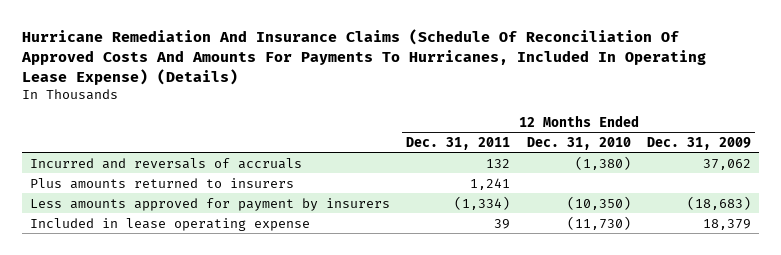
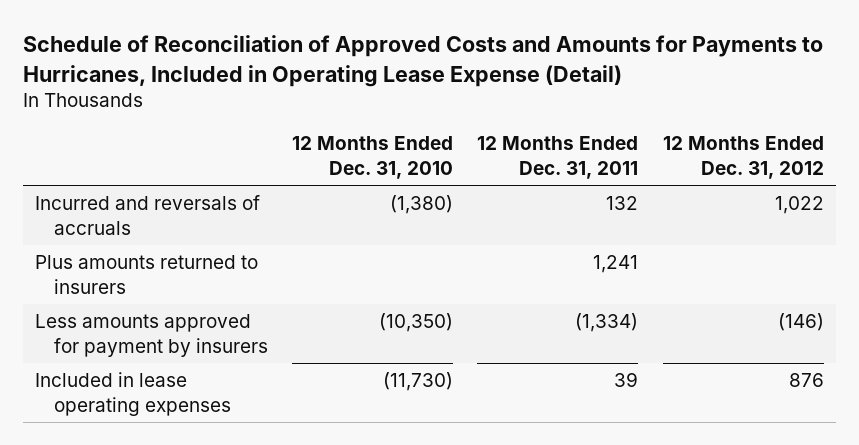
[21,29,707,85] Hurricane Remediation And Insurance Claims (Schedule Of Reconciliation Of Approved Costs And Amounts For Payments To Hurricanes, Included In Operating Lease Expense) (Details) -> [22,35,823,87] Schedule of Reconciliation of Approved Costs and Amounts for Payments to Hurricanes, Included in Operating Lease Expense (Detail)
[646,136,751,150] Dec. 31, 2009 -> none
none -> [662,136,824,179] 12 Months Ended Dec. 31, 2012
[30,217,311,231] Included in lease operating expense -> [35,372,231,416] Included in lease operating expenses

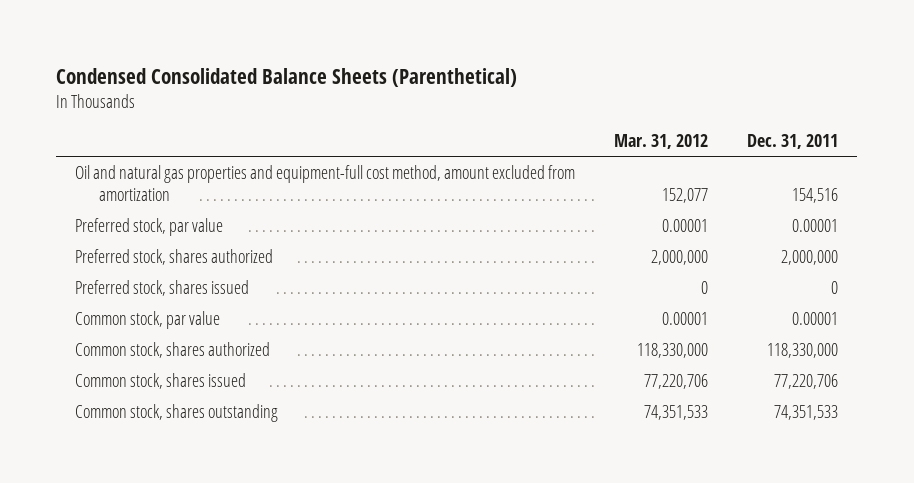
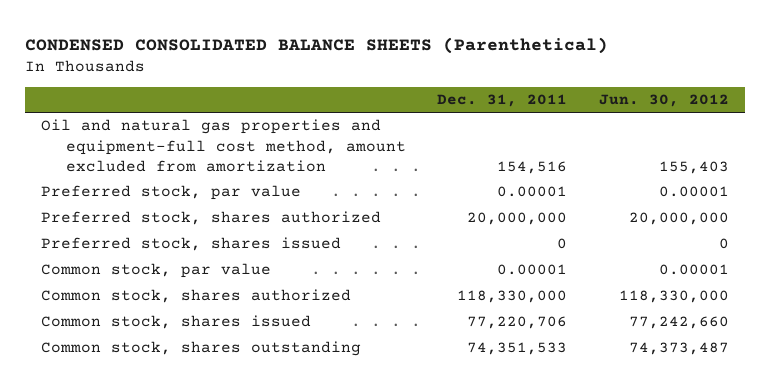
[56,67,518,87] Condensed Consolidated Balance Sheets (Parenthetical) -> [25,36,609,54] CONDENSED CONSOLIDATED BALANCE SHEETS (Parenthetical)
[614,134,709,150] Mar. 31, 2012 -> none
none -> [598,94,729,108] Jun. 30, 2012
[781,249,839,265] 2,000,000 -> [467,212,568,226] 20,000,000

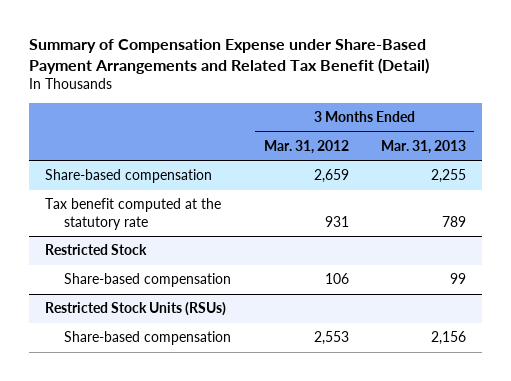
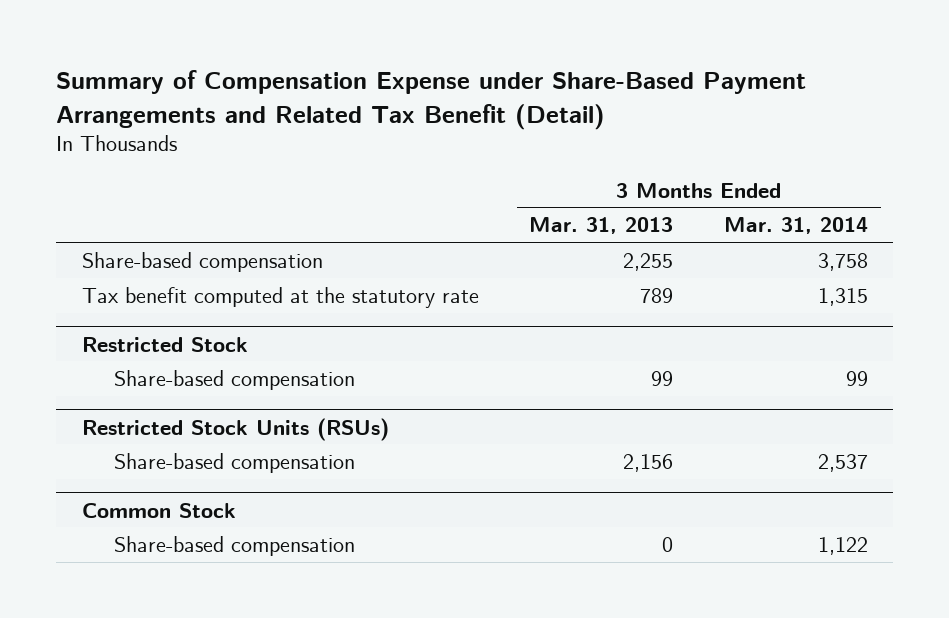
[263,139,349,154] Mar. 31, 2012 -> none
none -> [723,217,868,235] Mar. 31, 2014
none -> [81,502,236,518] Common Stock
none -> [114,535,356,556] Share-based compensation

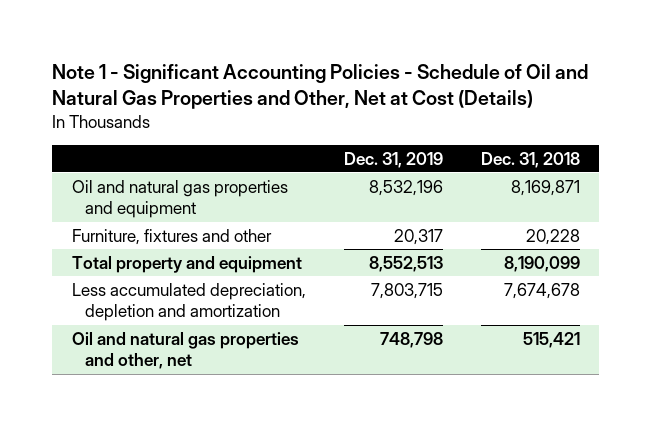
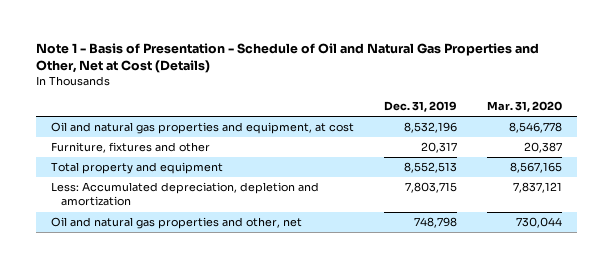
[52,63,589,109] Note 1 - Significant Accounting Policies - Schedule of Oil and Natural Gas Properties and Other, Net at Cost (Details) -> [35,42,539,74] Note 1 - Basis of Presentation - Schedule of Oil and Natural Gas Properties and Other, Net at Cost (Details)
[481,151,581,168] Dec. 31, 2018 -> none
none -> [486,101,562,113] Mar. 31, 2020
[71,179,288,219] Oil and natural gas properties and equipment -> [50,122,354,135] Oil and natural gas properties and equipment, at cost
[71,282,306,322] Less accumulated depreciation, depletion and amortization -> [50,182,319,207] Less: Accumulated depreciation, depletion and amortization

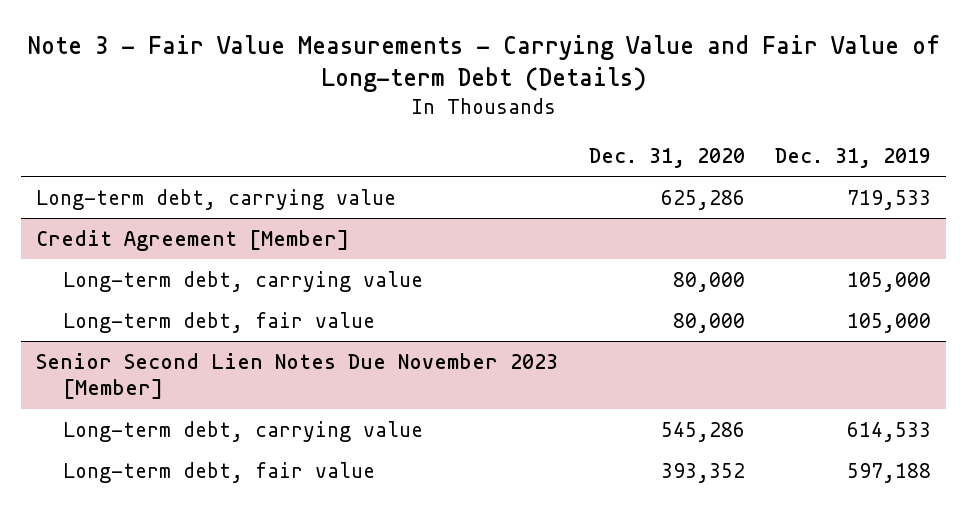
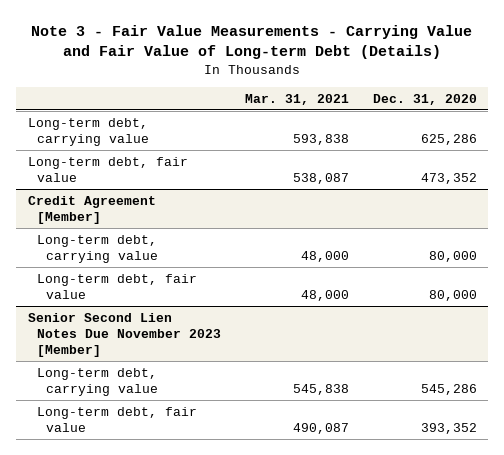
[774,147,931,168] Dec. 31, 2019 -> none
none -> [244,93,349,105] Mar. 31, 2021
none -> [27,156,188,182] Long-term debt, fair value

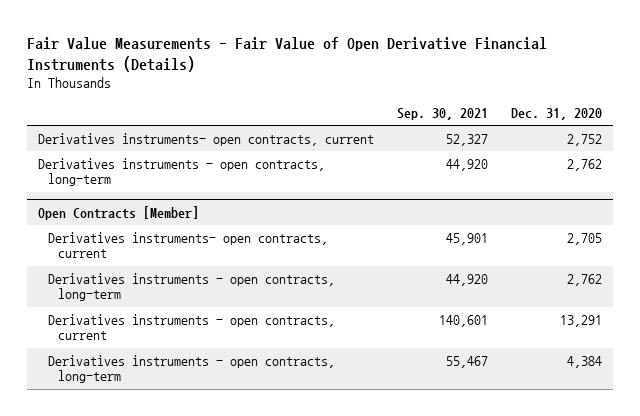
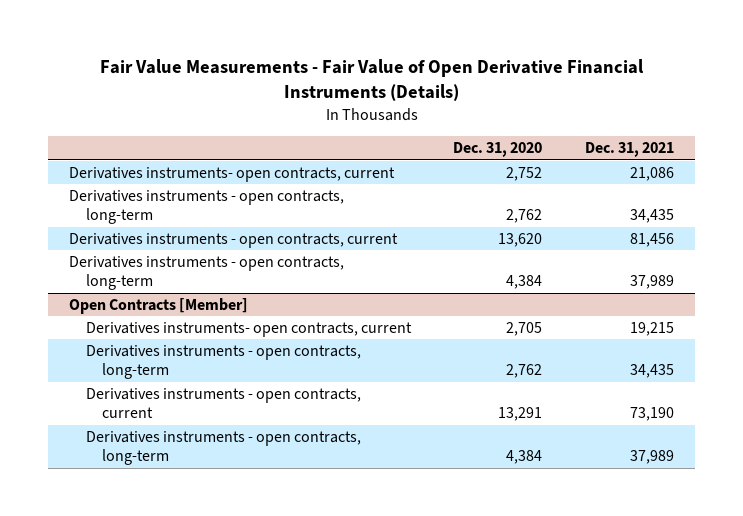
[396,108,488,121] Sep. 30, 2021 -> none
none -> [584,142,674,158] Dec. 31, 2021
none -> [69,233,399,249] Derivatives instruments - open contracts, current
none -> [69,256,345,291] Derivatives instruments - open contracts, long-term

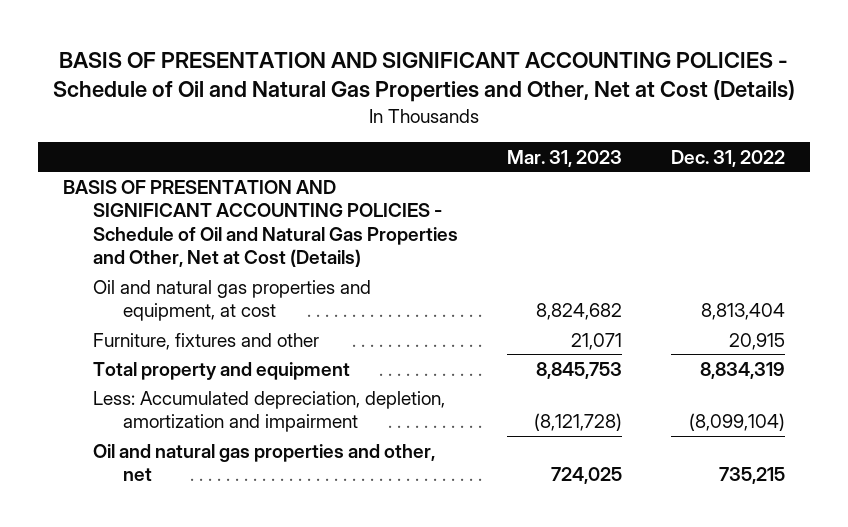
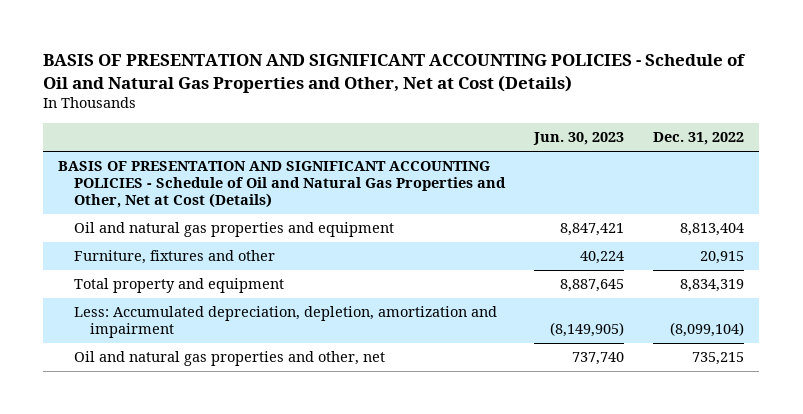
[507,149,623,167] Mar. 31, 2023 -> none
none -> [533,132,625,146] Jun. 30, 2023
[92,279,371,322] Oil and natural gas properties and equipment, at cost -> [74,222,395,238] Oil and natural gas properties and equipment

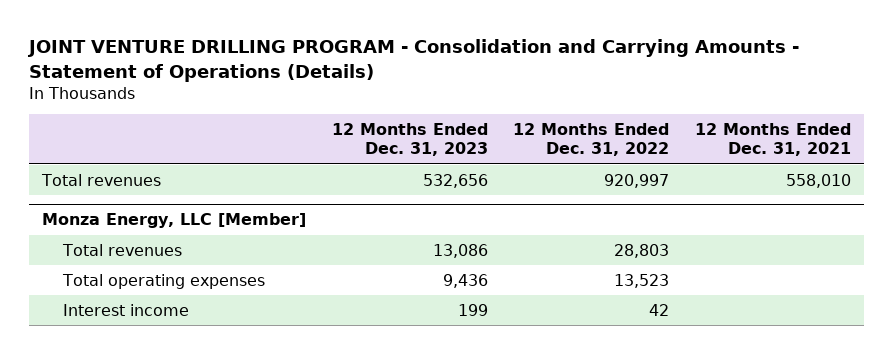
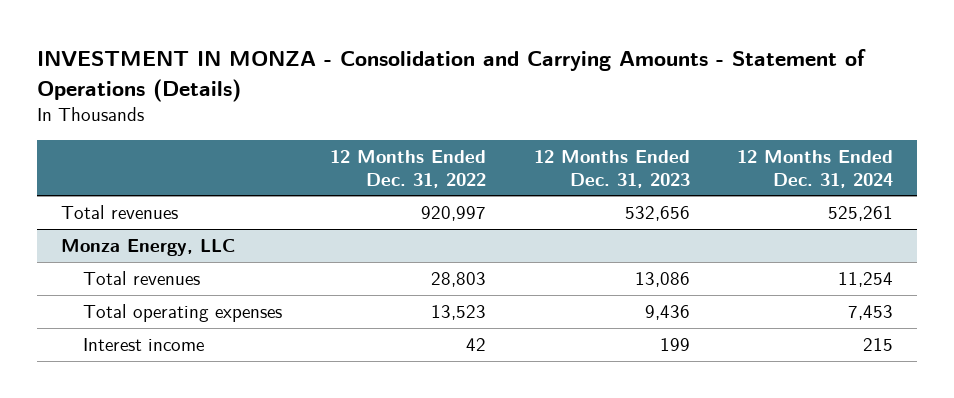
[27,39,800,82] JOINT VENTURE DRILLING PROGRAM - Consolidation and Carrying Amounts - Statement of Operations (Details) -> [36,49,866,102] INVESTMENT IN MONZA - Consolidation and Carrying Amounts - Statement of Operations (Details)
[694,123,851,157] 12 Months Ended Dec. 31, 2021 -> none
none -> [737,149,894,188] 12 Months Ended Dec. 31, 2024
[41,213,306,229] Monza Energy, LLC [Member] -> [60,238,235,256] Monza Energy, LLC

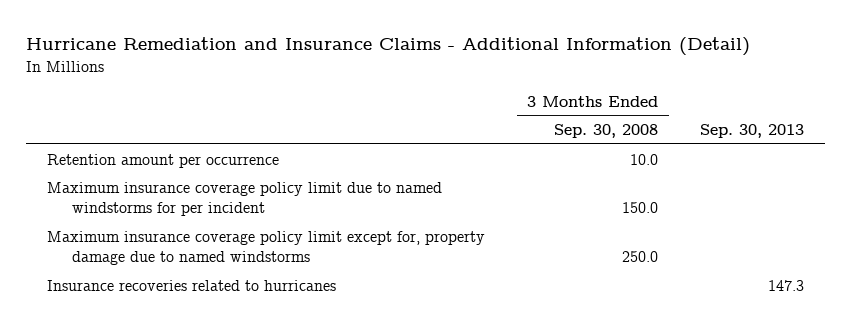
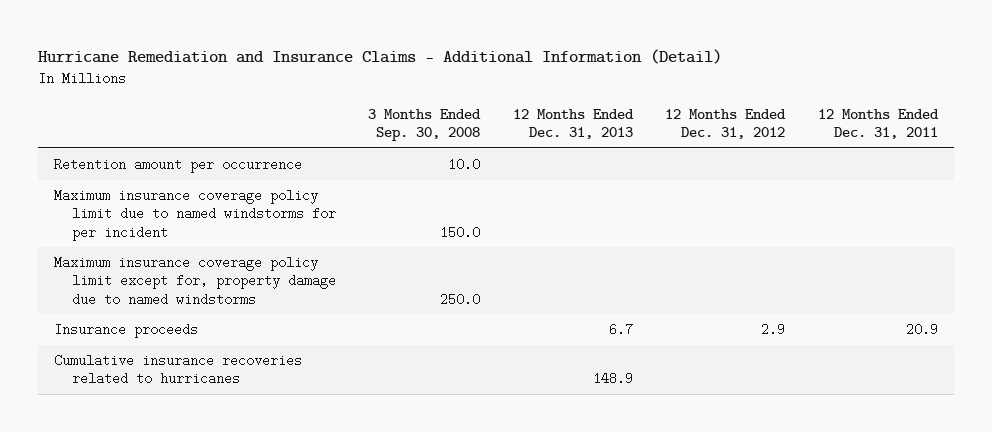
[700,124,805,139] Sep. 30, 2013 -> none
none -> [512,108,634,140] 12 Months Ended Dec. 31, 2013
none -> [665,108,787,140] 12 Months Ended Dec. 31, 2012
none -> [817,108,939,140] 12 Months Ended Dec. 31, 2011
none -> [54,323,199,339] Insurance proceeds
[46,279,336,291] Insurance recoveries related to hurricanes -> [54,354,303,386] Cumulative insurance recoveries related to hurricanes

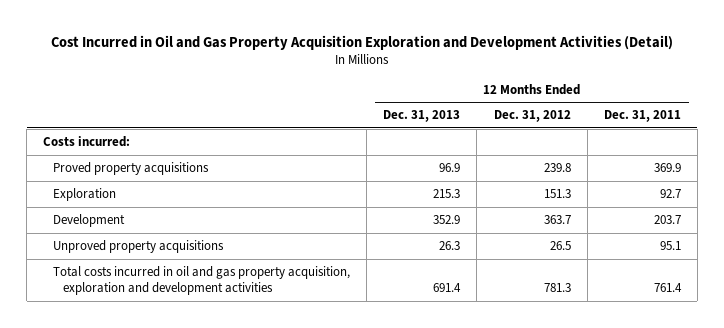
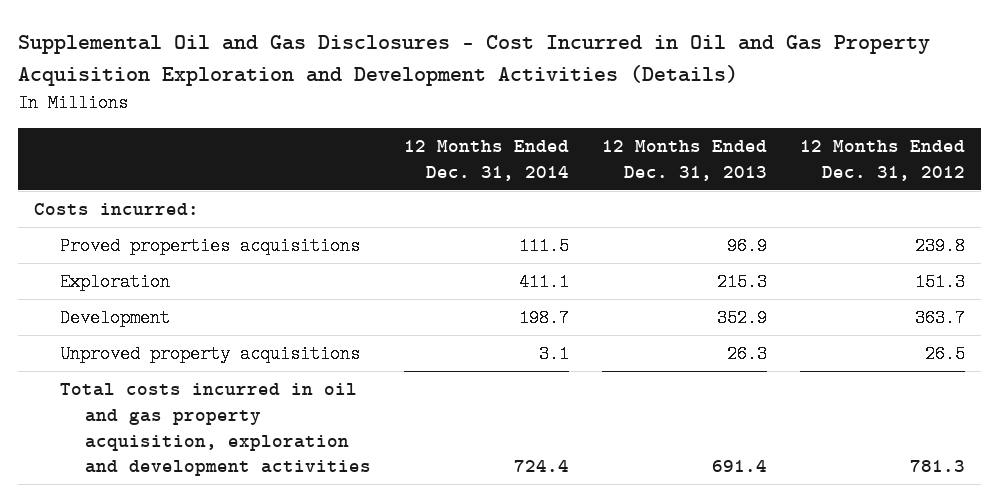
[51,34,674,50] Cost Incurred in Oil and Gas Property Acquisition Exploration and Development Activities (Detail) -> [17,35,930,86] Supplemental Oil and Gas Disclosures - Cost Incurred in Oil and Gas Property Acquisition Exploration and Development Activities (Details)
[603,110,681,123] Dec. 31, 2011 -> none
none -> [403,140,569,181] 12 Months Ended Dec. 31, 2014
[53,162,210,176] Proved property acquisitions -> [59,237,360,256] Proved properties acquisitions

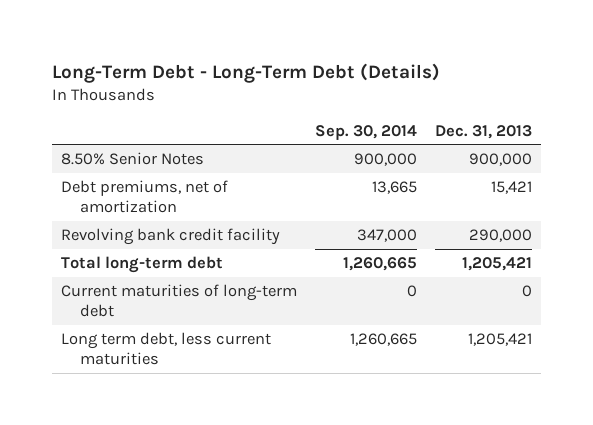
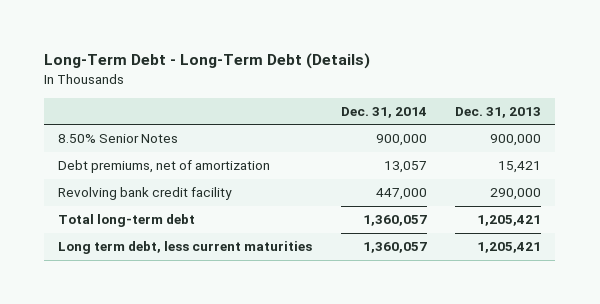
[315,124,418,140] Sep. 30, 2014 -> none
none -> [340,106,427,118] Dec. 31, 2014
[61,284,298,318] Current maturities of long-term debt -> none

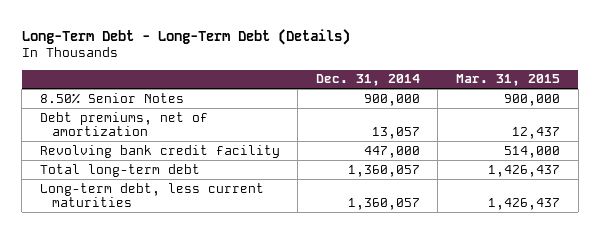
[455,106,542,118] Dec. 31, 2013 -> none
none -> [456,74,561,87] Mar. 31, 2015
[58,241,313,255] Long term debt, less current maturities -> [39,182,264,208] Long-term debt, less current maturities

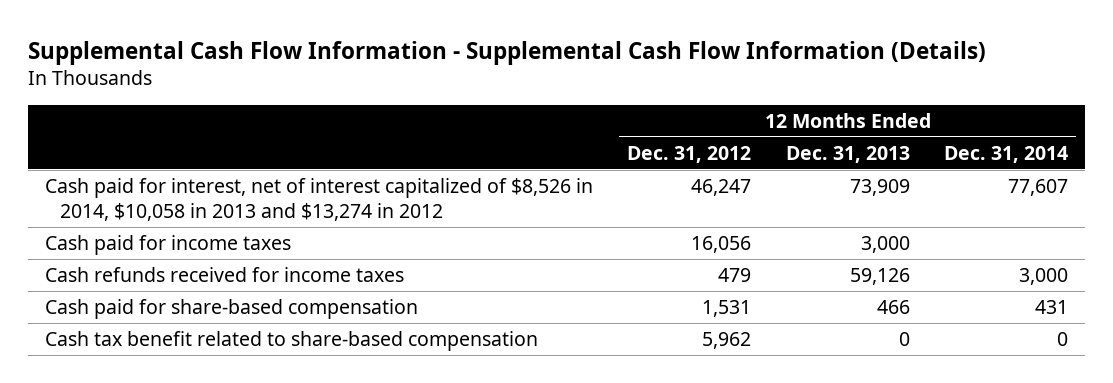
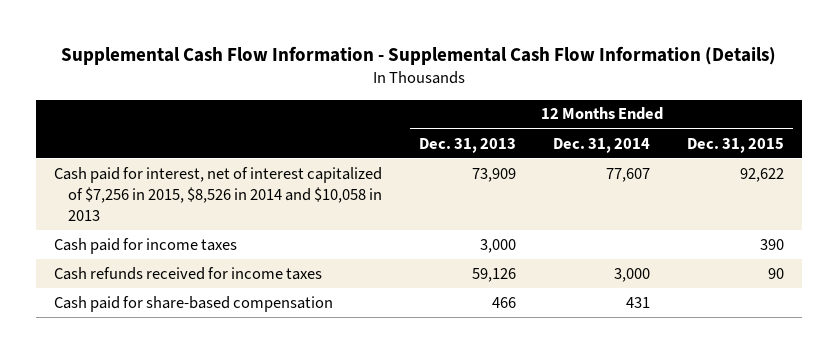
[627,145,752,163] Dec. 31, 2012 -> none
none -> [686,137,784,153] Dec. 31, 2015
[45,178,594,222] Cash paid for interest, net of interest capitalized of $8,526 in 2014, $10,058 in 2013 and $13,274 in 2012 -> [54,166,383,222] Cash paid for interest, net of interest capitalized of $7,256 in 2015, $8,526 in 2014 and $10,058 in 2013
[45,331,539,352] Cash tax benefit related to share-based compensation -> none

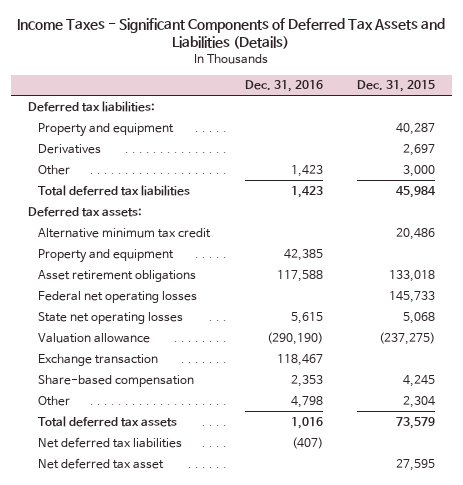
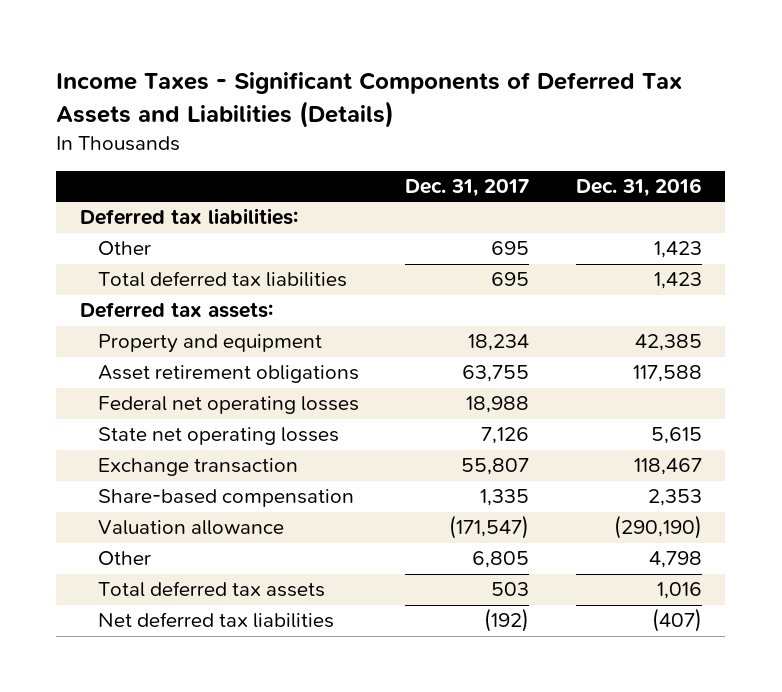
[357,80,436,93] Dec. 31, 2015 -> none
none -> [405,179,530,198] Dec. 31, 2017
[38,122,175,137] Property and equipment -> none
[38,143,102,154] Derivatives -> none
[38,227,212,238] Alternative minimum tax credit -> none
[38,332,151,343] Valuation allowance -> [97,520,284,536] Valuation allowance
[38,457,165,469] Net deferred tax asset -> none

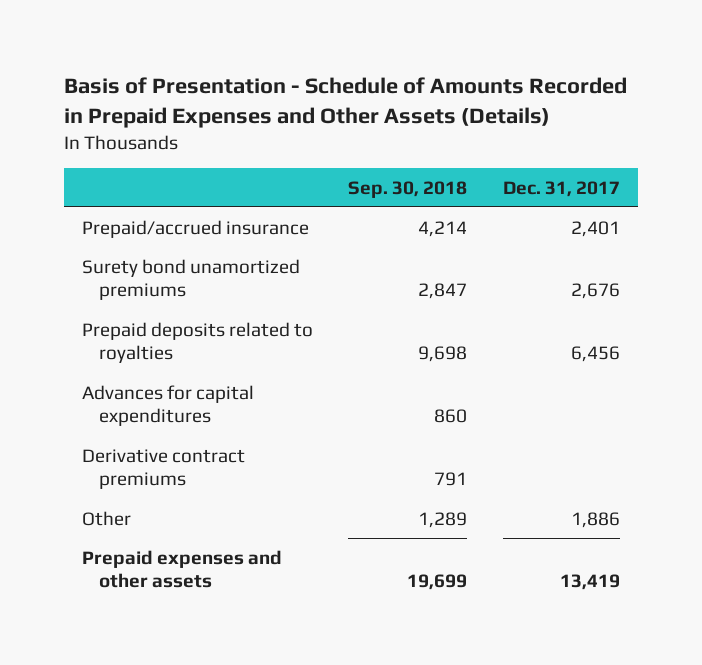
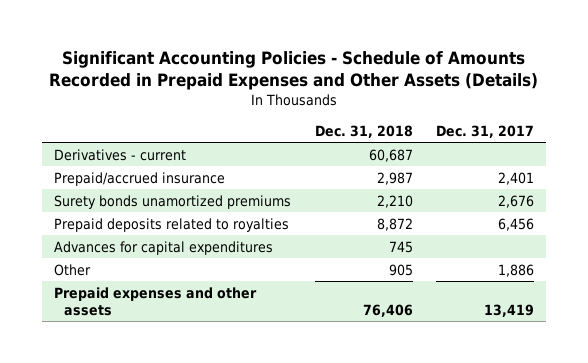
[63,77,627,129] Basis of Presentation - Schedule of Amounts Recorded in Prepaid Expenses and Other Assets (Details) -> [49,51,539,91] Significant Accounting Policies - Schedule of Amounts Recorded in Prepaid Expenses and Other Assets (Details)
[348,180,468,198] Sep. 30, 2018 -> none
none -> [314,125,413,139] Dec. 31, 2018
none -> [53,148,186,161] Derivatives - current
[81,258,300,301] Surety bond unamortized premiums -> [53,194,291,209] Surety bonds unamortized premiums
[81,448,245,490] Derivative contract premiums -> none

